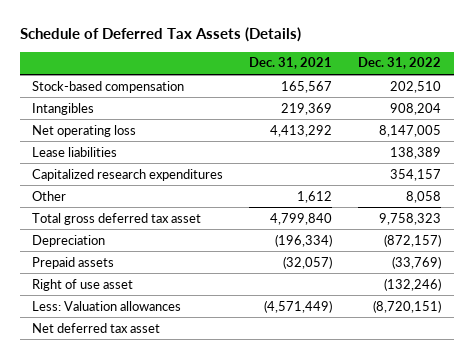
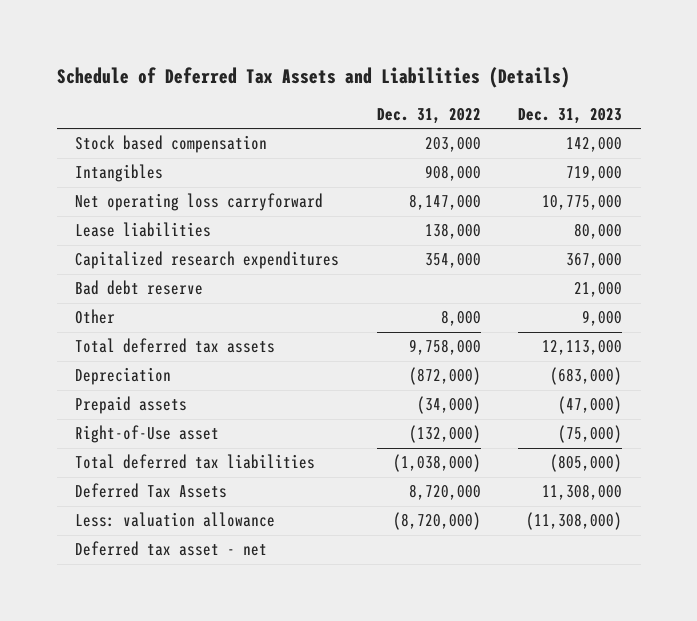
[19,27,301,43] Schedule of Deferred Tax Assets (Details) -> [56,66,570,88] Schedule of Deferred Tax Assets and Liabilities (Details)
[249,57,333,70] Dec. 31, 2021 -> none
none -> [517,108,622,125] Dec. 31, 2023
[32,80,185,93] Stock-based compensation -> [75,135,268,154] Stock based compensation
[389,80,441,93] 202,510 -> [424,137,481,153] 203,000
[389,102,441,115] 908,204 -> [424,165,481,182] 908,000
[32,124,137,137] Net operating loss -> [75,193,324,212] Net operating loss carryforward
[378,124,441,137] 8,147,005 -> [408,194,481,211] 8,147,000
[389,146,441,159] 138,389 -> [424,223,481,240] 138,000
[389,168,441,181] 354,157 -> [424,253,481,269] 354,000
none -> [75,280,204,296] Bad debt reserve
[405,190,441,203] 8,058 -> [440,310,481,327] 8,000
[32,212,202,225] Total gross deferred tax asset -> [75,338,276,354] Total deferred tax assets
[378,212,441,225] 9,758,323 -> [408,339,481,356] 9,758,000
[383,233,441,247] (872,157) -> [408,367,481,386] (872,000)
[391,255,441,269] (33,769) -> [416,396,481,415] (34,000)
[32,278,134,291] Right of use asset -> [75,425,220,444] Right-of-Use asset
[383,277,441,291] (132,246) -> [408,425,481,444] (132,000)
none -> [75,454,316,470] Total deferred tax liabilities
none -> [75,483,228,499] Deferred Tax Assets
[32,300,182,311] Less: Valuation allowances -> [75,512,276,528] Less: valuation allowance
[372,299,441,313] (8,720,151) -> [392,512,481,531] (8,720,000)
[32,322,161,333] Net deferred tax asset -> [75,541,268,557] Deferred tax asset - net

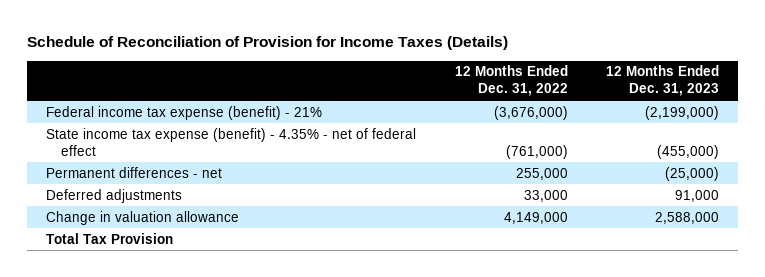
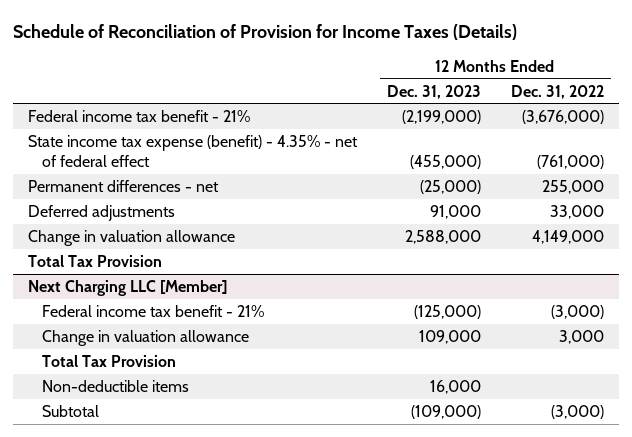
[45,105,322,120] Federal income tax expense (benefit) - 21% -> [28,109,251,122] Federal income tax benefit - 21%
none -> [28,279,228,296] Next Charging LLC [Member]
none -> [42,304,265,317] Federal income tax benefit - 21%
none -> [42,329,250,346] Change in valuation allowance
none -> [42,354,177,367] Total Tax Provision
none -> [42,379,190,392] Non-deductible items
none -> [42,404,100,417] Subtotal

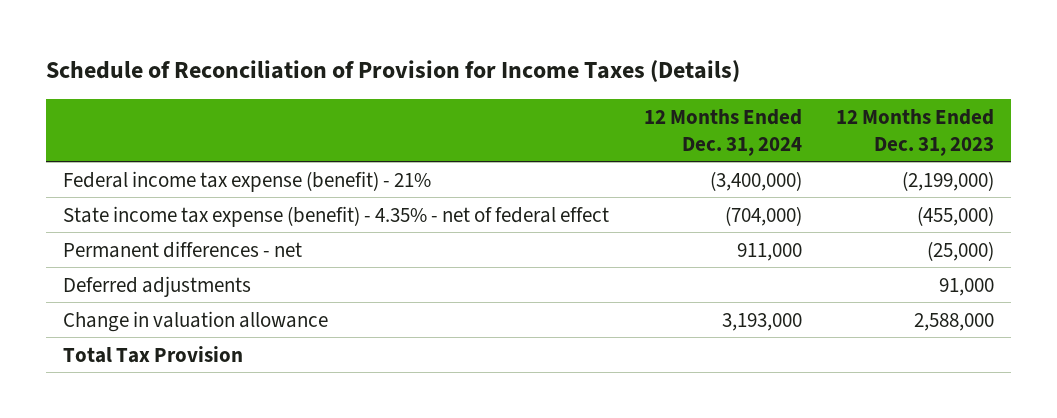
[510,84,604,99] Dec. 31, 2022 -> none
none -> [643,108,802,156] 12 Months Ended Dec. 31, 2024
[28,109,251,122] Federal income tax benefit - 21% -> [63,170,432,192] Federal income tax expense (benefit) - 21%
[28,279,228,296] Next Charging LLC [Member] -> none
[42,304,265,317] Federal income tax benefit - 21% -> none
[42,329,250,346] Change in valuation allowance -> none
[42,354,177,367] Total Tax Provision -> none
[42,379,190,392] Non-deductible items -> none
[42,404,100,417] Subtotal -> none

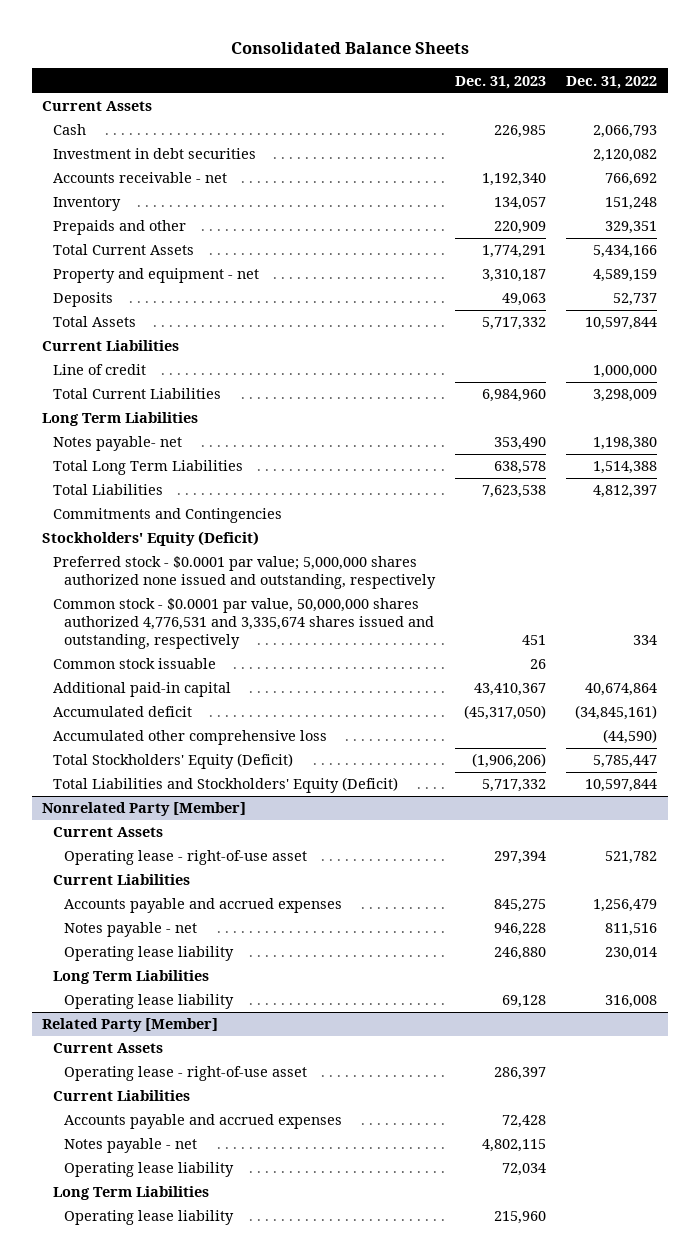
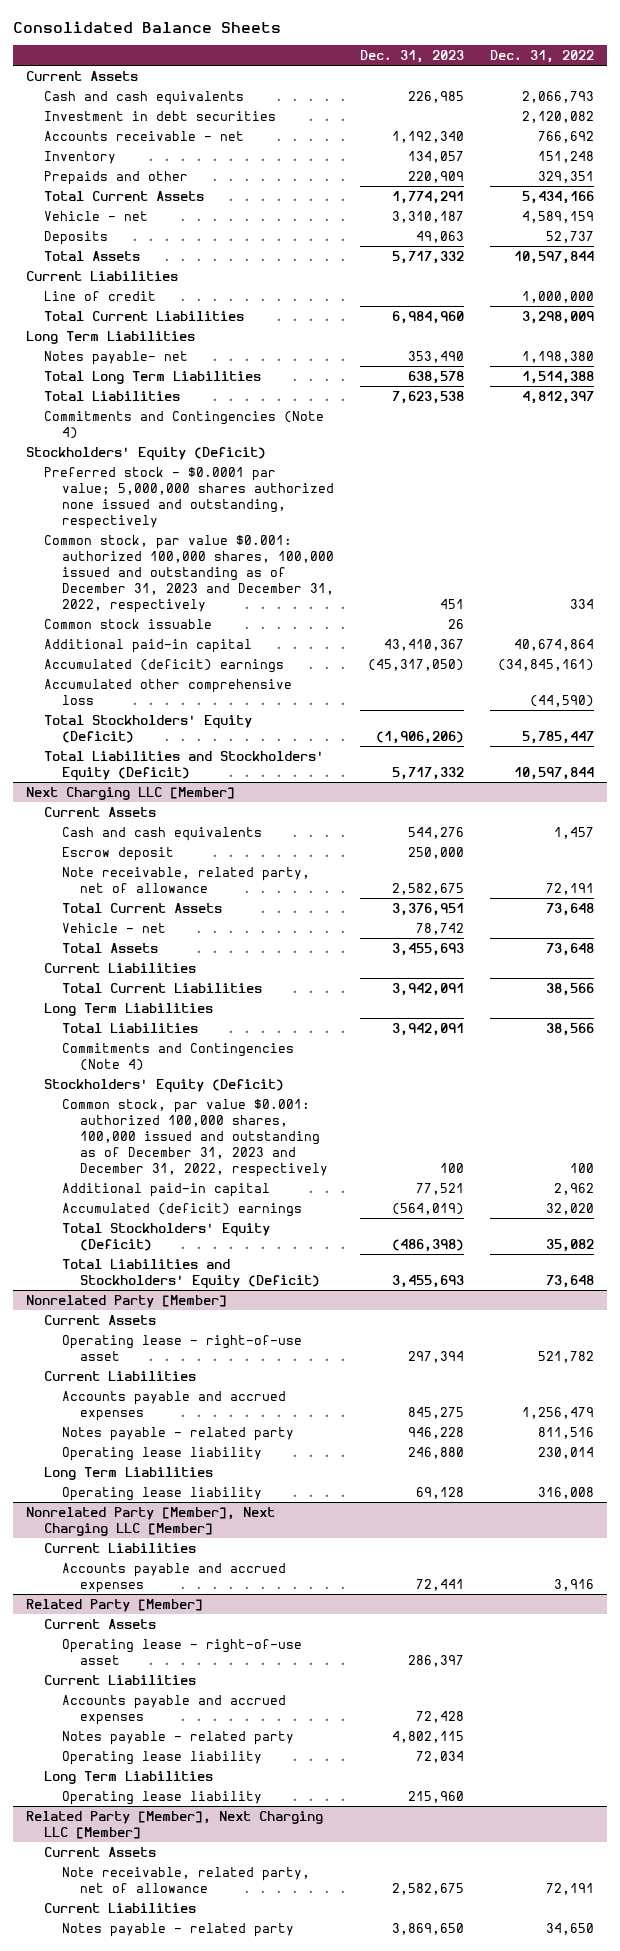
[52,124,86,136] Cash -> [44,90,245,105] Cash and cash equivalents
[52,268,259,284] Property and equipment - net -> [44,210,149,221] Vehicle - net
[52,508,282,524] Commitments and Contingencies -> [44,410,325,439] Commitments and Contingencies (Note 4)
[52,598,435,650] Common stock - $0.0001 par value, 50,000,000 shares authorized 4,776,531 and 3,335,674 shares issued and outstanding, respectively -> [44,534,335,614] Common stock, par value $0.001: authorized 100,000 shares, 100,000 issued and outstanding as of December 31, 2023 and December 31, 2022, respectively
[52,706,192,718] Accumulated deficit -> [44,658,285,673] Accumulated (deficit) earnings
none -> [26,786,236,800] Next Charging LLC [Member]
none -> [44,806,157,817] Current Assets
none -> [62,826,263,841] Cash and cash equivalents
none -> [62,846,175,861] Escrow deposit
none -> [62,866,311,893] Note receivable, related party, net of allowance
none -> [62,902,223,913] Total Current Assets
none -> [62,922,167,933] Vehicle - net
none -> [62,942,159,953] Total Assets
none -> [44,962,197,973] Current Liabilities
none -> [62,982,263,993] Total Current Liabilities
none -> [44,1002,214,1016] Long Term Liabilities
none -> [62,1022,199,1033] Total Liabilities
none -> [62,1042,295,1071] Commitments and Contingencies (Note 4)
none -> [44,1078,285,1093] Stockholders' Equity (Deficit)
none -> [62,1098,329,1178] Common stock, par value $0.001: authorized 100,000 shares, 100,000 issued and outstanding as of December 31, 2023 and December 31, 2022, respectively
none -> [62,1182,271,1197] Additional paid-in capital
none -> [62,1202,303,1217] Accumulated (deficit) earnings
none -> [62,1222,271,1251] Total Stockholders' Equity (Deficit)
none -> [62,1258,321,1289] Total Liabilities and Stockholders' Equity (Deficit)
[64,922,198,938] Notes payable - net -> [62,1426,295,1441] Notes payable - related party
none -> [26,1506,276,1536] Nonrelated Party [Member], Next Charging LLC [Member]
none -> [44,1542,197,1553] Current Liabilities
none -> [62,1562,287,1593] Accounts payable and accrued expenses
[64,1138,198,1154] Notes payable - net -> [62,1730,295,1745] Notes payable - related party
none -> [26,1810,324,1839] Related Party [Member], Next Charging LLC [Member]
none -> [44,1846,157,1857] Current Assets
none -> [62,1866,311,1893] Note receivable, related party, net of allowance
none -> [44,1902,197,1913] Current Liabilities
none -> [62,1922,295,1937] Notes payable - related party

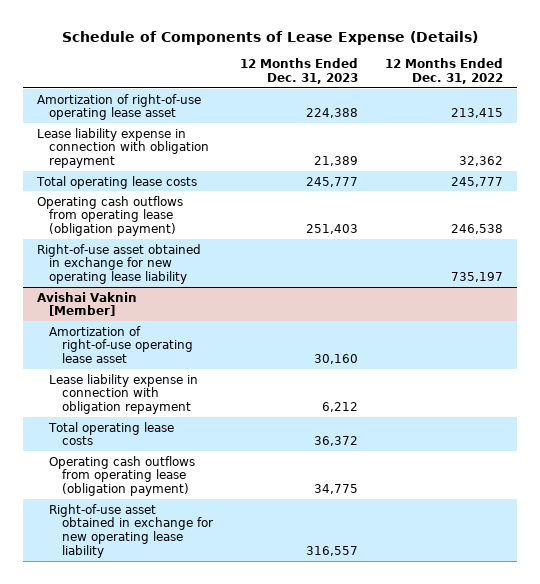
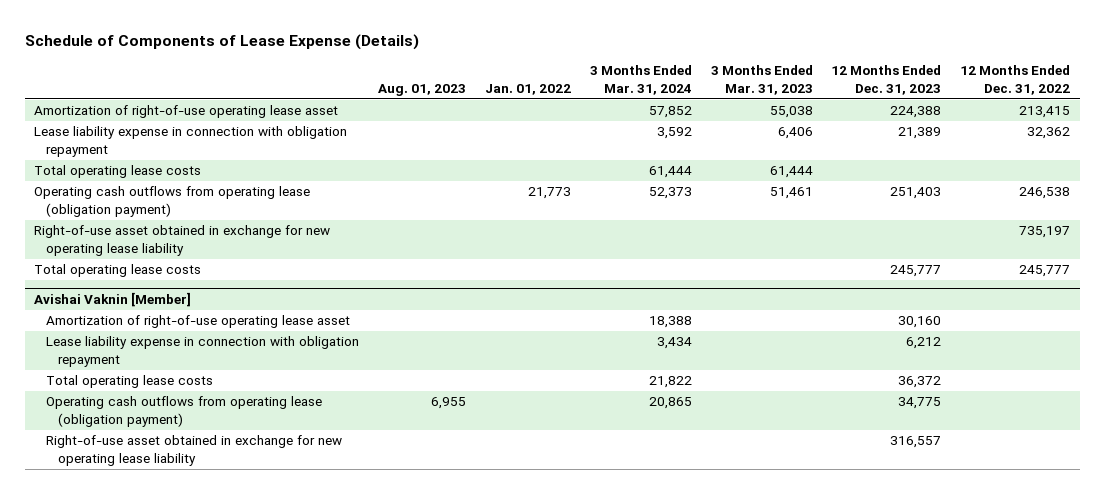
none -> [378,83,467,96] Aug. 01, 2023
none -> [484,83,571,95] Jan. 01, 2022
none -> [589,65,692,95] 3 Months Ended Mar. 31, 2024
none -> [710,65,813,95] 3 Months Ended Mar. 31, 2023
none -> [34,165,202,179] Total operating lease costs
[35,175,197,189] Total operating lease costs -> [34,264,202,278] Total operating lease costs

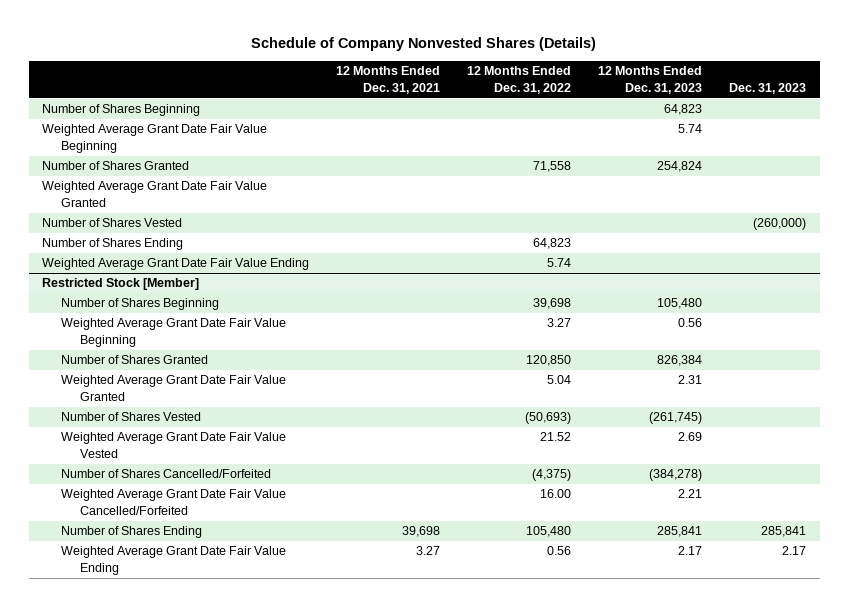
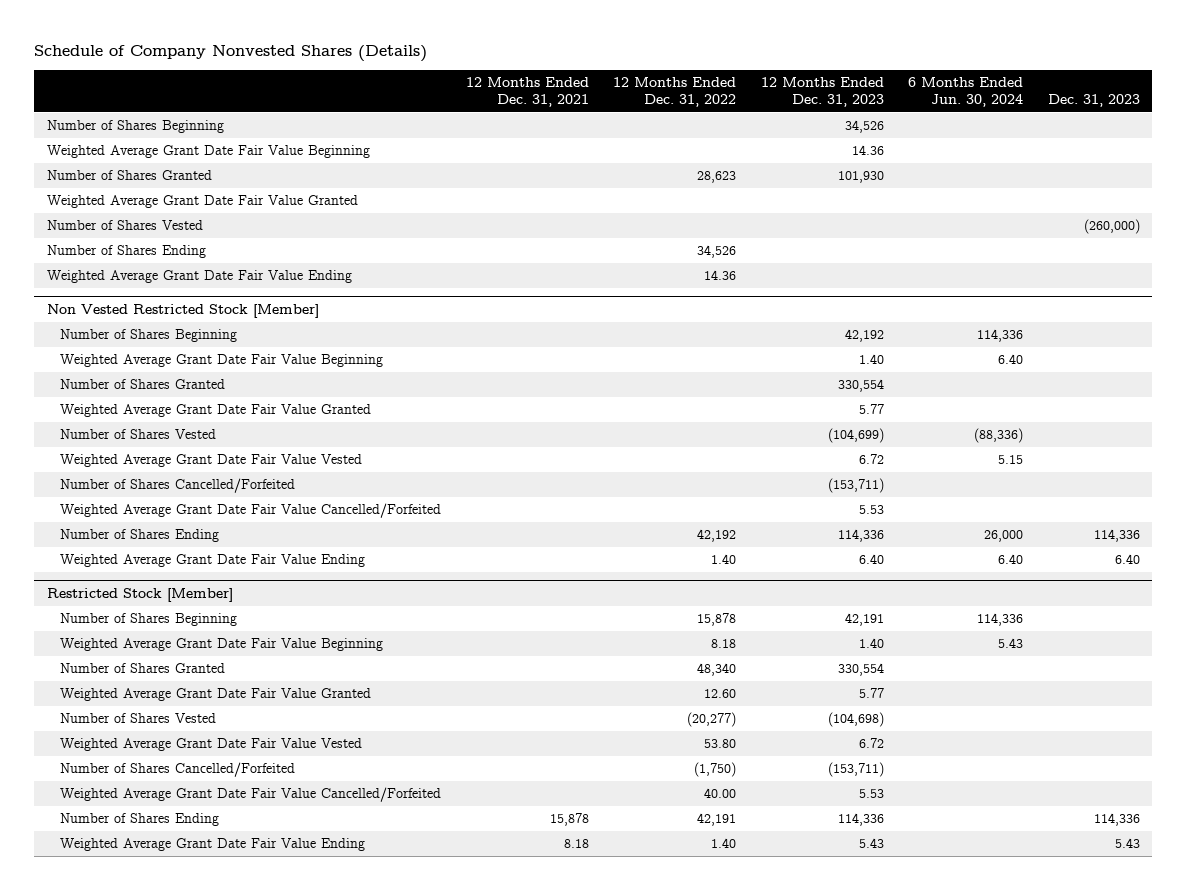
none -> [908,77,1024,107] 6 Months Ended Jun. 30, 2024
[664,104,703,116] 64,823 -> [844,120,884,134] 34,526
[678,124,703,134] 5.74 -> [851,145,884,156] 14.36
[533,161,572,173] 71,558 -> [697,171,737,184] 28,623
[657,161,703,173] 254,824 -> [837,171,884,184] 101,930
[533,238,572,250] 64,823 -> [697,245,737,259] 34,526
[547,258,572,268] 5.74 -> [704,270,737,281] 14.36
none -> [46,303,319,318] Non Vested Restricted Stock [Member]
none -> [59,329,237,343] Number of Shares Beginning
none -> [59,354,383,368] Weighted Average Grant Date Fair Value Beginning
none -> [59,379,225,390] Number of Shares Granted
none -> [59,404,371,418] Weighted Average Grant Date Fair Value Granted
none -> [59,429,216,440] Number of Shares Vested
none -> [59,454,362,468] Weighted Average Grant Date Fair Value Vested
none -> [59,478,295,494] Number of Shares Cancelled/Forfeited
none -> [59,503,441,519] Weighted Average Grant Date Fair Value Cancelled/Forfeited
none -> [59,529,219,543] Number of Shares Ending
none -> [59,554,365,568] Weighted Average Grant Date Fair Value Ending
[533,298,572,310] 39,698 -> [697,613,737,627] 15,878
[657,298,703,310] 105,480 -> [844,613,884,627] 42,191
[547,318,572,328] 3.27 -> [711,639,737,649] 8.18
[678,318,703,328] 0.56 -> [858,638,884,649] 1.40
[526,355,572,367] 120,850 -> [697,663,737,677] 48,340
[657,355,703,367] 826,384 -> [837,663,884,677] 330,554
[547,375,572,385] 5.04 -> [704,689,737,699] 12.60
[678,375,703,385] 2.31 -> [858,688,884,699] 5.77
[525,412,572,425] (50,693) -> [687,712,737,728] (20,277)
[649,412,703,425] (261,745) -> [827,712,884,728] (104,698)
[540,432,572,442] 21.52 -> [704,739,737,749] 53.80
[678,432,703,442] 2.69 -> [858,738,884,749] 6.72
[532,469,572,482] (4,375) -> [694,762,737,778] (1,750)
[649,469,703,482] (384,278) -> [827,762,884,778] (153,711)
[540,489,572,499] 16.00 -> [704,788,737,799] 40.00
[678,489,703,499] 2.21 -> [858,789,884,799] 5.53
[402,526,441,538] 39,698 -> [549,813,589,827] 15,878
[526,526,572,538] 105,480 -> [697,813,737,827] 42,191
[657,526,703,538] 285,841 -> [837,813,884,827] 114,336
[761,526,807,538] 285,841 -> [1093,813,1140,827] 114,336
[416,546,441,556] 3.27 -> [563,839,589,849] 8.18
[547,546,572,556] 0.56 -> [711,838,737,849] 1.40
[678,546,703,556] 2.17 -> [858,838,884,849] 5.43
[782,546,807,556] 2.17 -> [1114,838,1140,849] 5.43

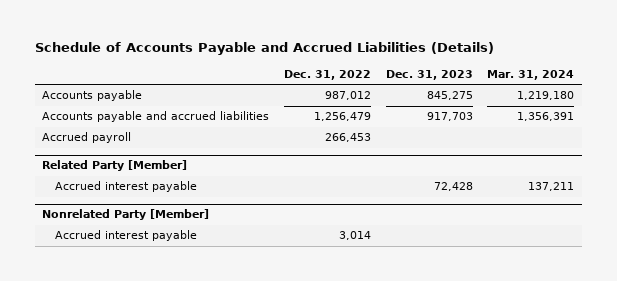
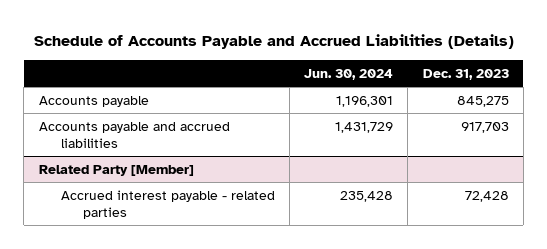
[284,69,372,80] Dec. 31, 2022 -> none
[487,69,575,80] Mar. 31, 2024 -> none
none -> [304,68,394,80] Jun. 30, 2024
[42,132,132,144] Accrued payroll -> none
[42,209,210,221] Nonrelated Party [Member] -> none
[54,230,197,242] Accrued interest payable -> none
[54,181,197,193] Accrued interest payable -> [60,189,275,219] Accrued interest payable - related parties

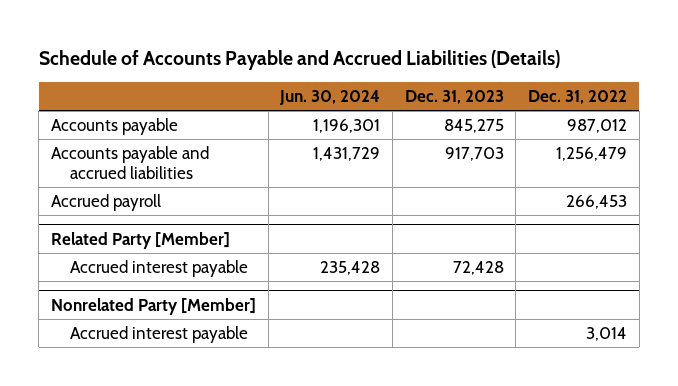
none -> [527,90,627,105] Dec. 31, 2022
none -> [51,193,162,211] Accrued payroll
[60,189,275,219] Accrued interest payable - related parties -> [70,259,249,277] Accrued interest payable
none -> [51,297,257,315] Nonrelated Party [Member]
none -> [70,325,249,343] Accrued interest payable

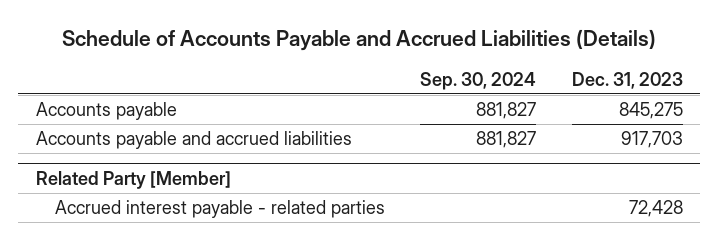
[279,90,381,106] Jun. 30, 2024 -> none
[527,90,627,105] Dec. 31, 2022 -> none
none -> [420,71,537,90] Sep. 30, 2024
[51,193,162,211] Accrued payroll -> none
[51,297,257,315] Nonrelated Party [Member] -> none
[70,325,249,343] Accrued interest payable -> none
[70,259,249,277] Accrued interest payable -> [55,200,386,219] Accrued interest payable - related parties

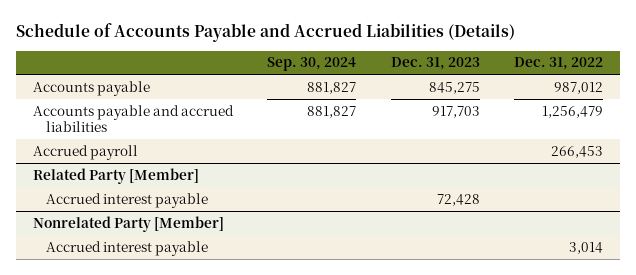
none -> [513,57,603,71] Dec. 31, 2022
none -> [33,144,139,160] Accrued payroll
[55,200,386,219] Accrued interest payable - related parties -> [45,192,208,208] Accrued interest payable
none -> [33,215,225,232] Nonrelated Party [Member]
none -> [45,240,208,256] Accrued interest payable

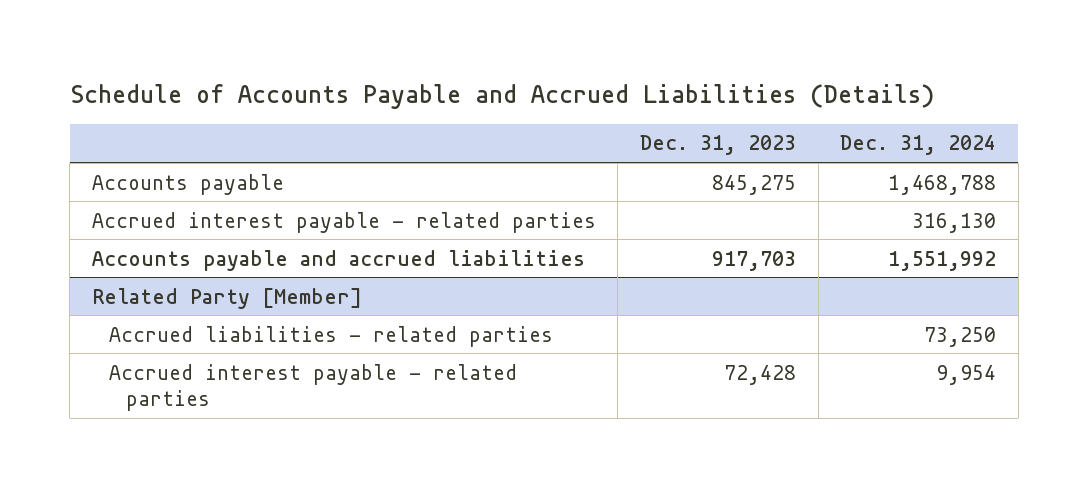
[267,57,357,72] Sep. 30, 2024 -> none
[513,57,603,71] Dec. 31, 2022 -> none
none -> [840,135,997,156] Dec. 31, 2024
none -> [91,211,596,233] Accrued interest payable - related parties
[33,144,139,160] Accrued payroll -> none
[33,215,225,232] Nonrelated Party [Member] -> none
[45,240,208,256] Accrued interest payable -> none
none -> [109,325,554,347] Accrued liabilities - related parties
[45,192,208,208] Accrued interest payable -> [109,363,518,411] Accrued interest payable - related parties

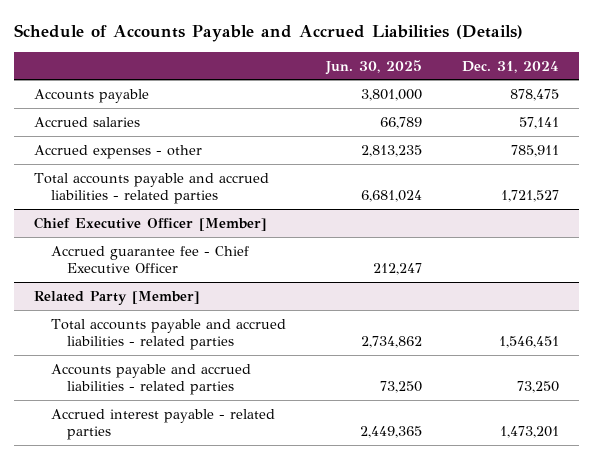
[640,135,797,156] Dec. 31, 2023 -> none
none -> [324,59,422,75] Jun. 30, 2025
[91,211,596,233] Accrued interest payable - related parties -> none
[888,174,997,195] 1,468,788 -> [510,88,560,101] 878,475
none -> [34,116,141,127] Accrued salaries
none -> [34,144,203,159] Accrued expenses - other
[91,249,585,271] Accounts payable and accrued liabilities -> [34,172,270,205] Total accounts payable and accrued liabilities - related parties
[888,250,997,271] 1,551,992 -> [501,190,560,203] 1,721,527
none -> [34,216,268,231] Chief Executive Officer [Member]
none -> [50,245,249,274] Accrued guarantee fee - Chief Executive Officer
none -> [50,318,286,351] Total accounts payable and accrued liabilities - related parties
[109,325,554,347] Accrued liabilities - related parties -> [50,363,251,396] Accounts payable and accrued liabilities - related parties
[936,364,997,385] 9,954 -> [500,426,560,439] 1,473,201

